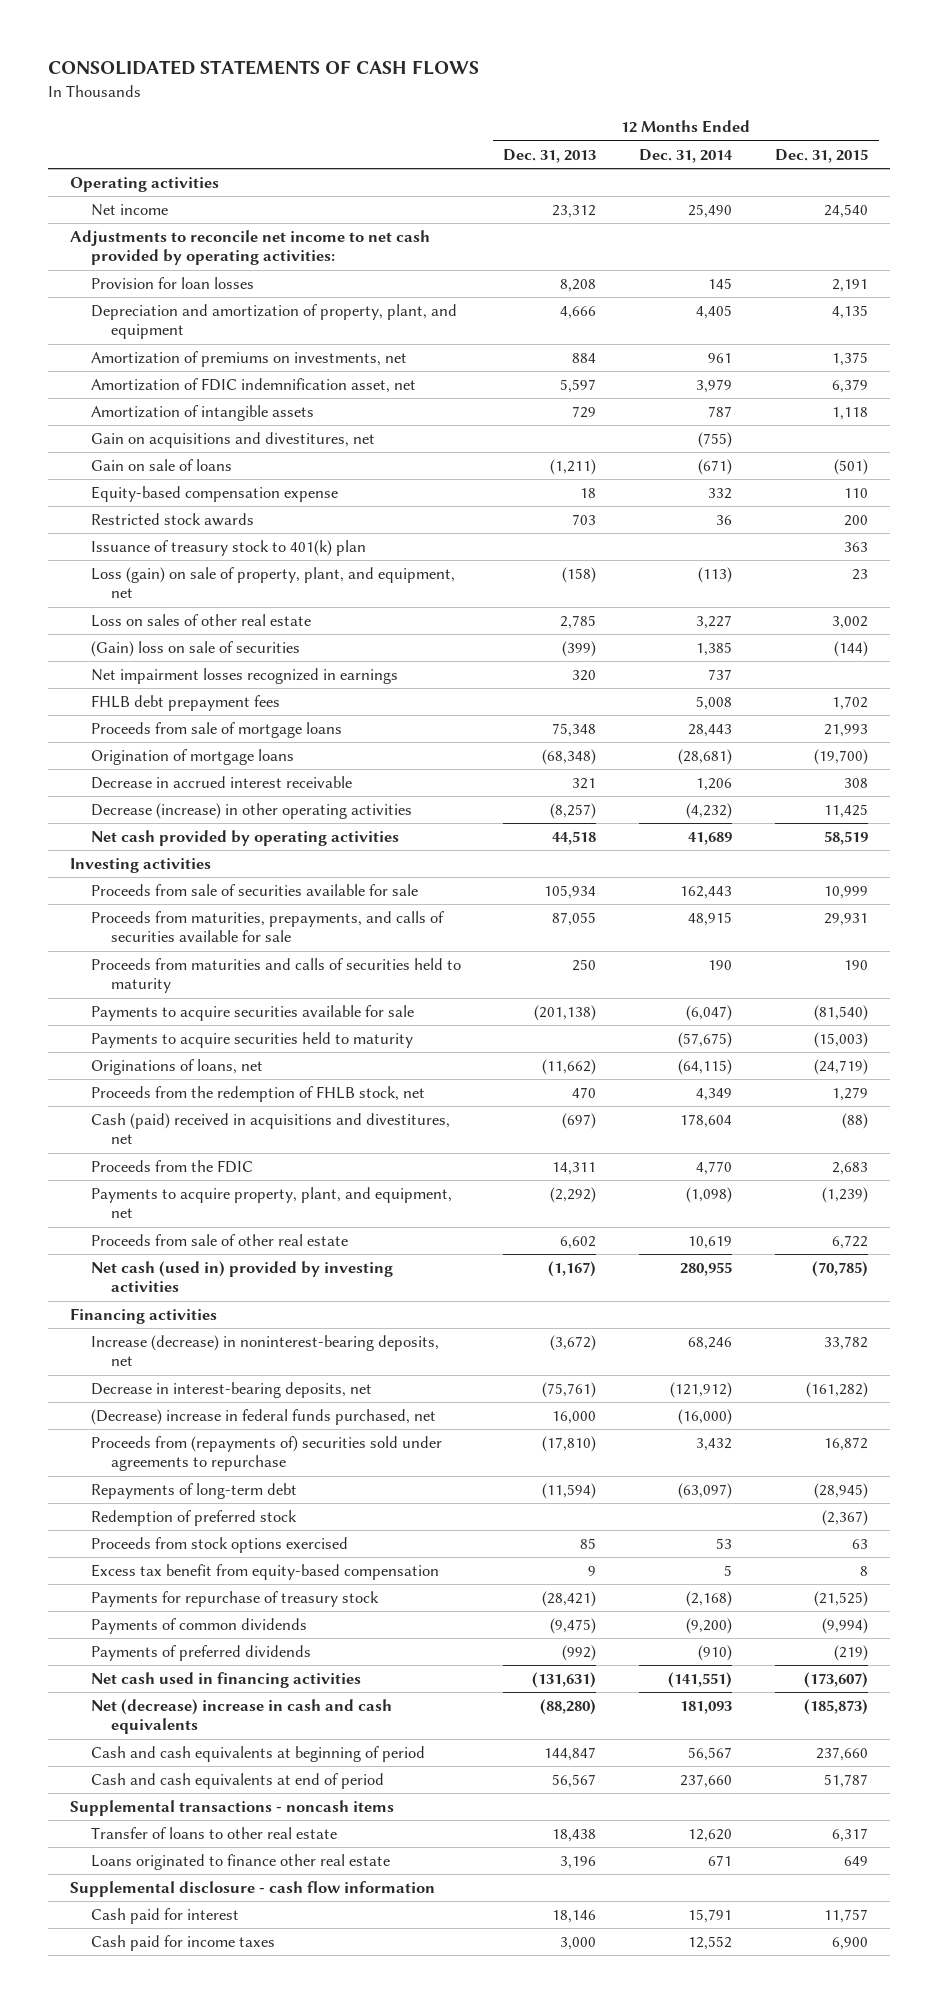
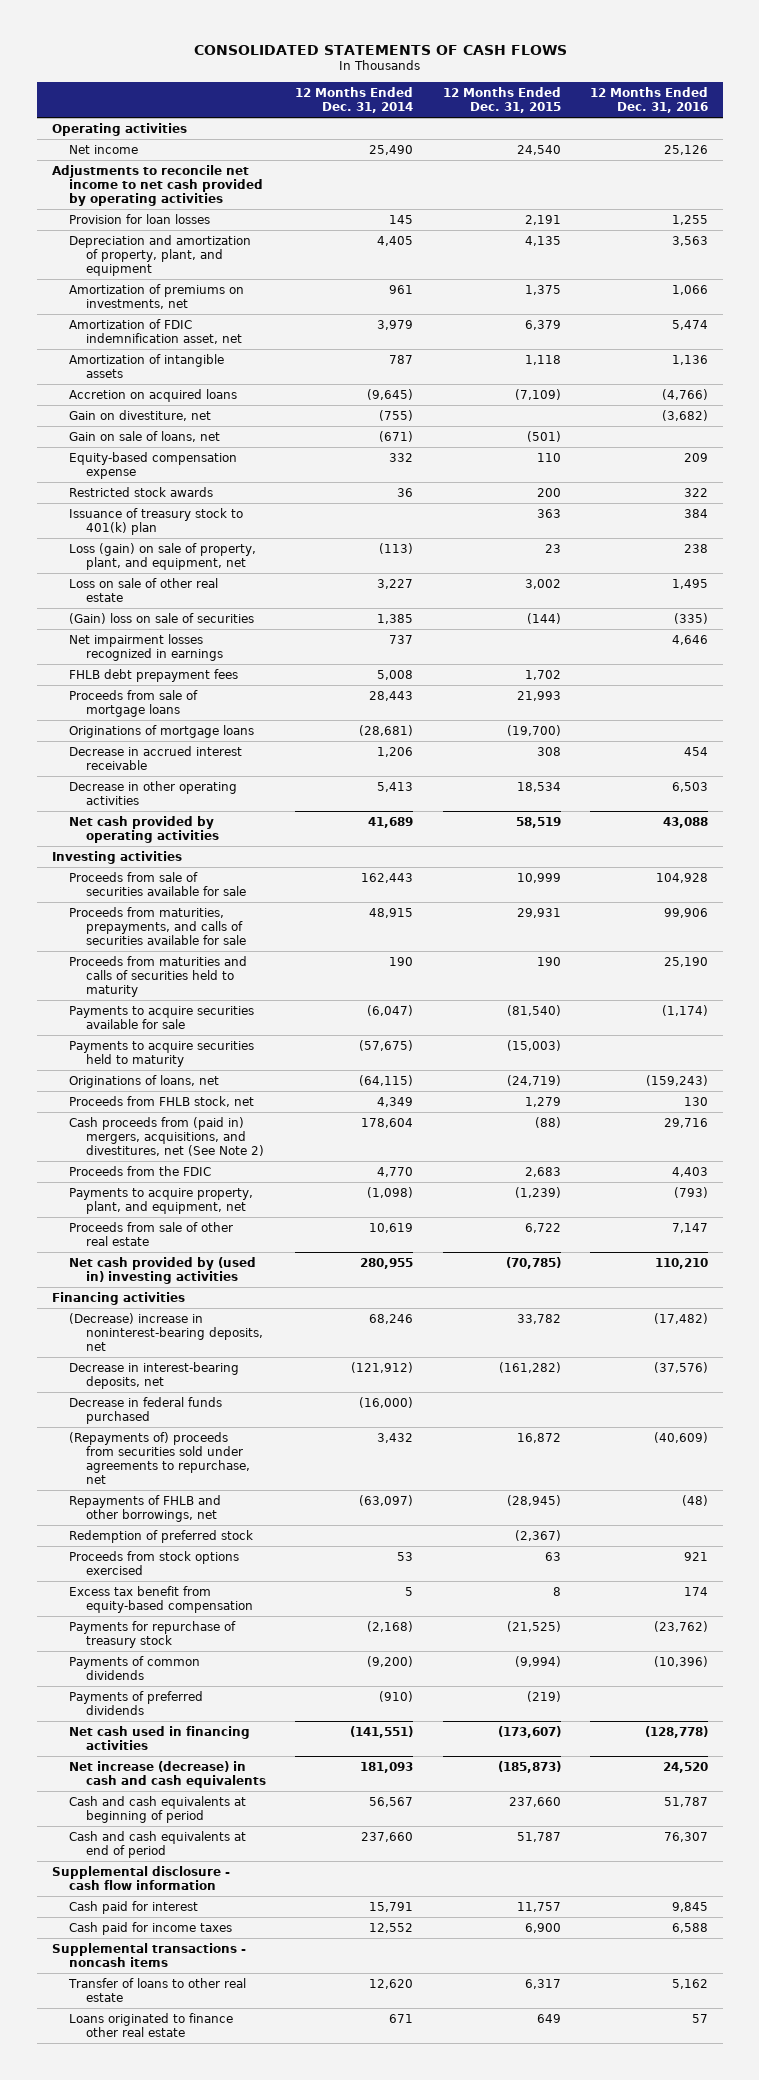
[503,148,597,163] Dec. 31, 2013 -> none
none -> [589,86,708,113] 12 Months Ended Dec. 31, 2016
[69,230,430,266] Adjustments to reconcile net income to net cash provided by operating activities: -> [51,164,263,206] Adjustments to reconcile net income to net cash provided by operating activities
none -> [68,388,237,402] Accretion on acquired loans
[90,432,375,449] Gain on acquisitions and divestitures, net -> [68,409,211,421] Gain on divestiture, net
[90,459,232,472] Gain on sale of loans -> [68,430,220,442] Gain on sale of loans, net
[90,614,311,628] Loss on sales of other real estate -> [68,577,218,602] Loss on sale of other real estate
[90,749,294,766] Origination of mortgage loans -> [68,724,254,738] Originations of mortgage loans
[90,803,412,820] Decrease (increase) in other operating activities -> [68,780,237,805] Decrease in other operating activities
[686,803,733,820] (4,232) -> [377,781,414,792] 5,413
[824,804,869,819] 11,425 -> [516,781,561,792] 18,534
[90,1086,425,1103] Proceeds from the redemption of FHLB stock, net -> [68,1095,254,1107] Proceeds from FHLB stock, net
[90,1113,450,1145] Cash (paid) received in acquisitions and divestitures, net -> [68,1116,265,1156] Cash proceeds from (paid in) mergers, acquisitions, and divestitures, net (See Note 2)
[90,1261,393,1293] Net cash (used in) provided by investing activities -> [68,1256,256,1284] Net cash provided by (used in) investing activities
[90,1335,439,1367] Increase (decrease) in noninterest-bearing deposits, net -> [68,1312,264,1351] (Decrease) increase in noninterest-bearing deposits, net
[90,1409,436,1426] (Decrease) increase in federal funds purchased, net -> [68,1396,222,1424] Decrease in federal funds purchased
[90,1436,442,1472] Proceeds from (repayments of) securities sold under agreements to repurchase -> [68,1431,251,1484] (Repayments of) proceeds from securities sold under agreements to repurchase, net
[90,1483,297,1500] Repayments of long-term debt -> [68,1494,221,1522] Repayments of FHLB and other borrowings, net
[90,1699,392,1735] Net (decrease) increase in cash and cash equivalents -> [68,1760,267,1788] Net increase (decrease) in cash and cash equivalents
[69,1800,394,1817] Supplemental transactions - noncash items -> [51,1942,246,1967] Supplemental transactions - noncash items
[90,1827,337,1840] Transfer of loans to other real estate -> [67,1977,246,2002] Transfer of loans to other real estate
[90,1854,390,1871] Loans originated to finance other real estate -> [68,2012,233,2037] Loans originated to finance other real estate

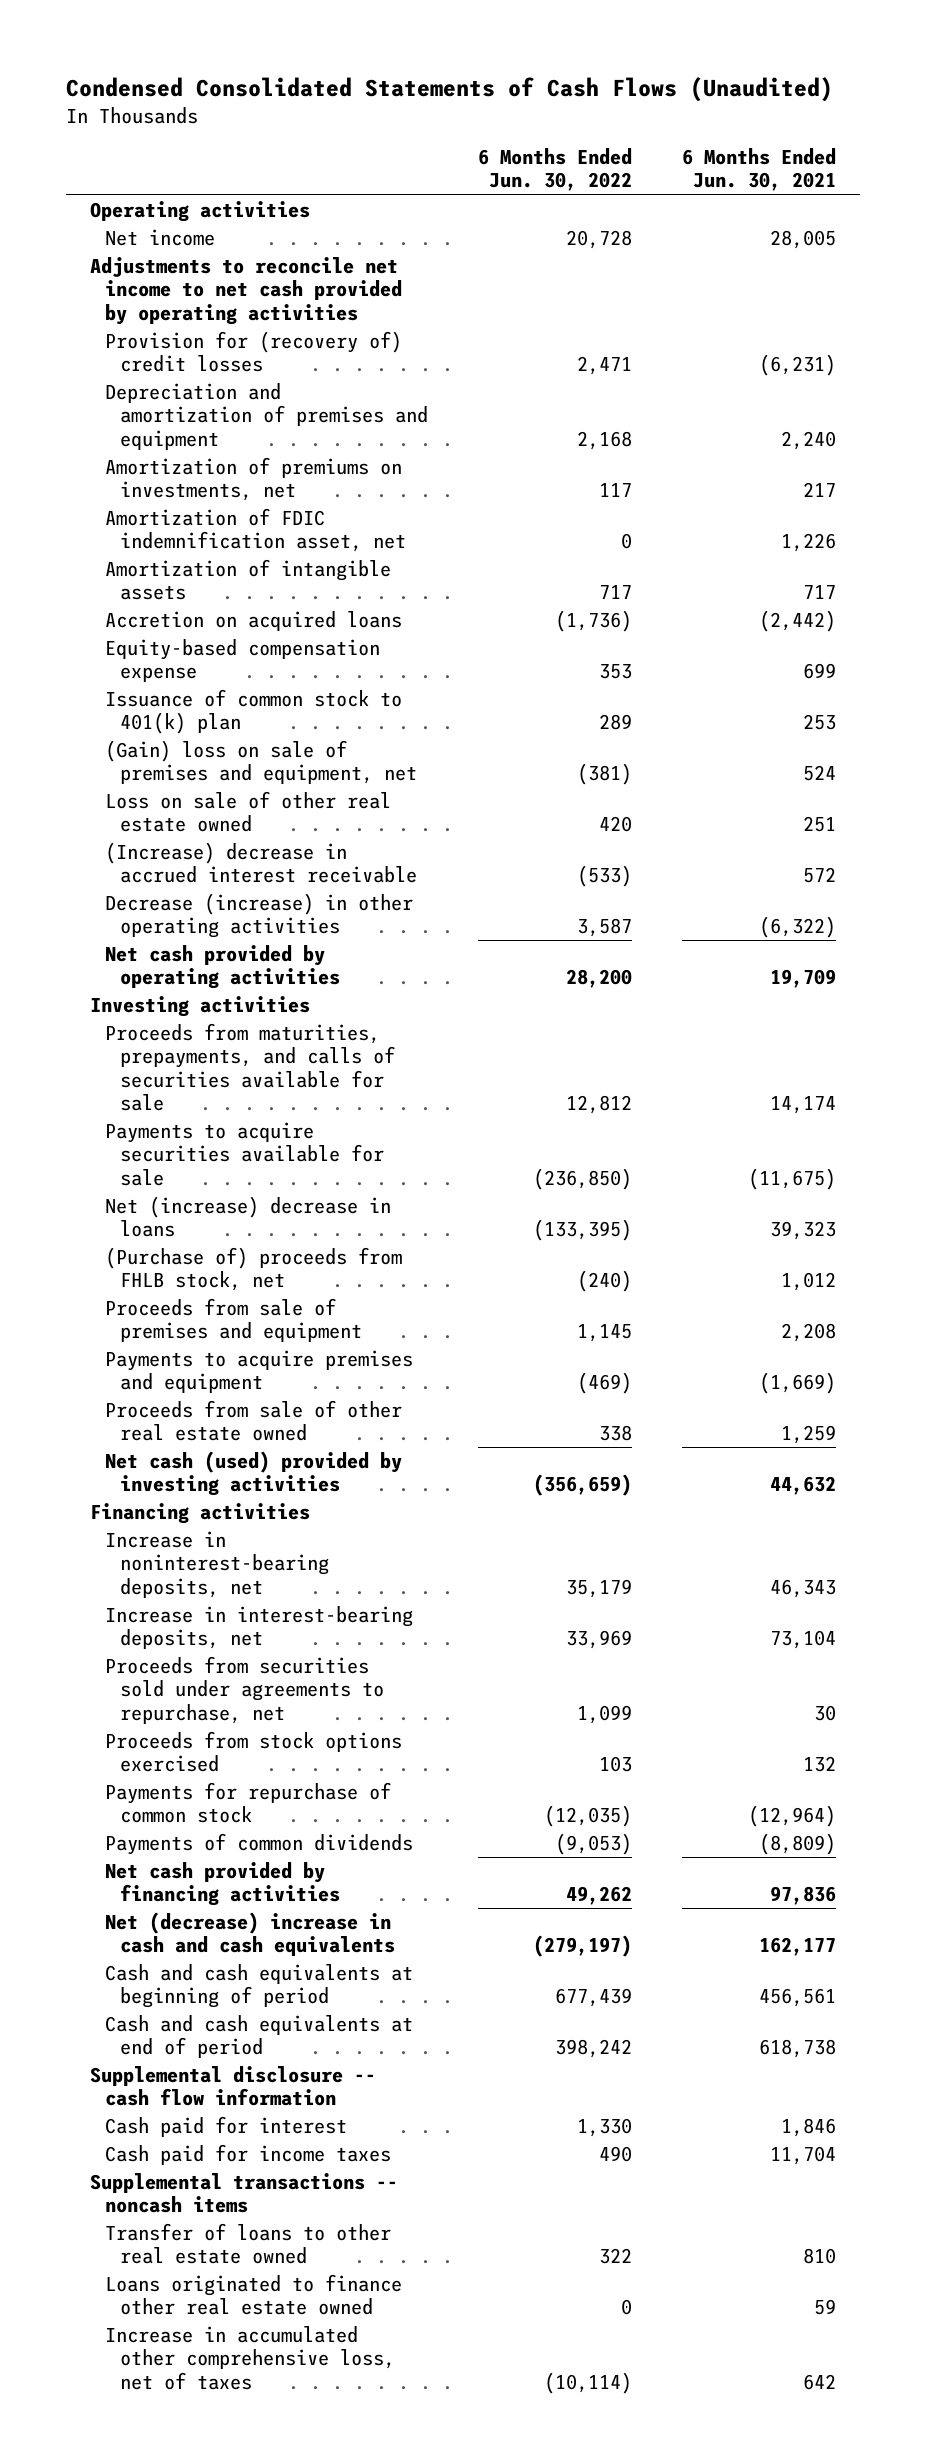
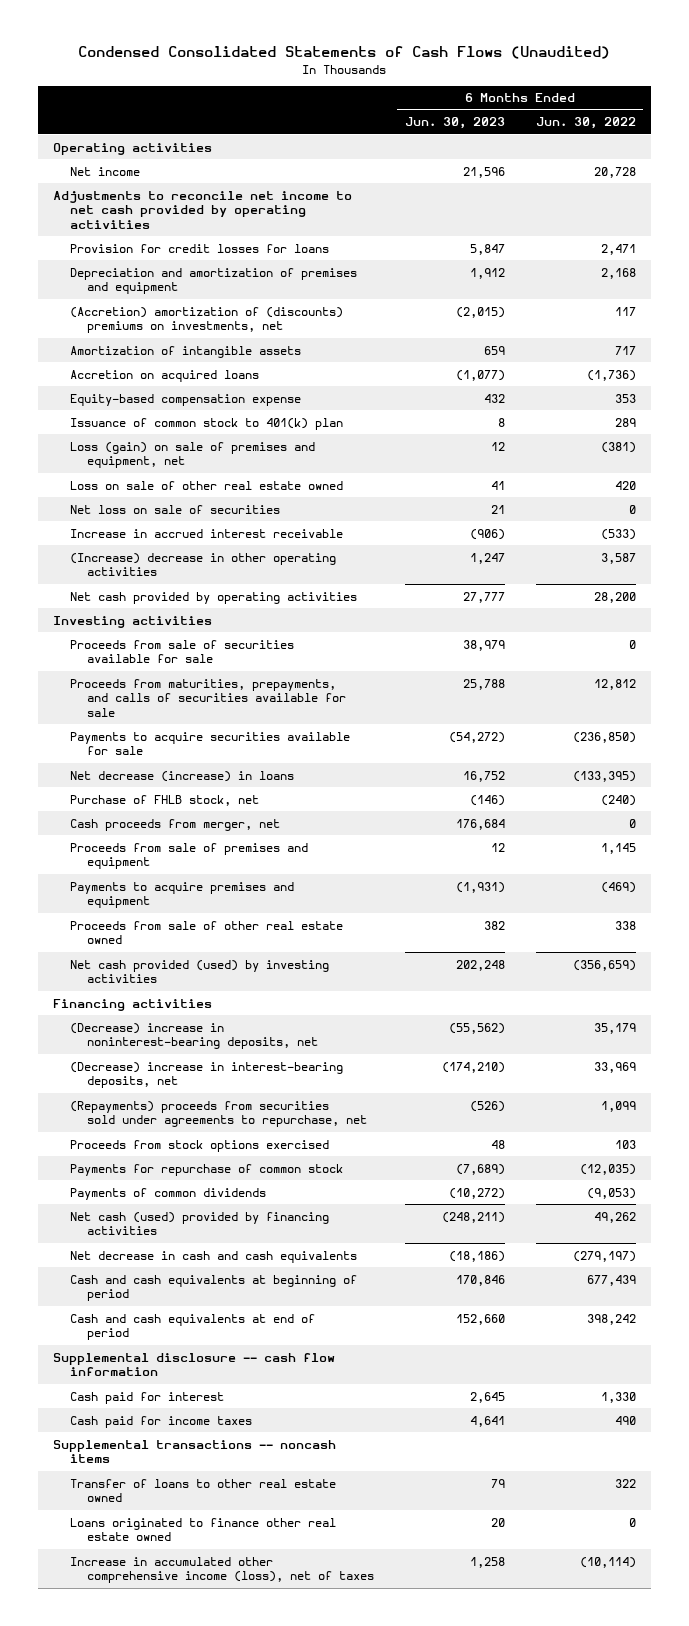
[681,148,836,192] 6 Months Ended Jun. 30, 2021 -> none
none -> [404,117,505,130] Jun. 30, 2023
[105,331,403,373] Provision for (recovery of) credit losses -> [70,243,330,253] Provision for credit losses for loans
[105,508,407,553] Amortization of FDIC indemnification asset, net -> none
[105,457,403,502] Amortization of premiums on investments, net -> [70,306,344,334] (Accretion) amortization of (discounts) premiums on investments, net
[105,740,418,785] (Gain) loss on sale of premises and equipment, net -> [70,441,316,469] Loss (gain) on sale of premises and equipment, net
none -> [70,504,281,514] Net loss on sale of securities
[105,842,418,884] (Increase) decrease in accrued interest receivable -> [70,528,344,538] Increase in accrued interest receivable
[105,893,414,939] Decrease (increase) in other operating activities -> [70,552,337,577] (Increase) decrease in other operating activities
none -> [70,639,295,664] Proceeds from sale of securities available for sale
[105,1196,392,1238] Net (increase) decrease in loans -> [70,770,295,782] Net decrease (increase) in loans
[105,1247,403,1292] (Purchase of) proceeds from FHLB stock, net -> [70,794,260,806] Purchase of FHLB stock, net
none -> [70,818,281,831] Cash proceeds from merger, net
[105,1451,403,1497] Net cash (used) provided by investing activities -> [70,959,330,984] Net cash provided (used) by investing activities
[105,1531,330,1598] Increase in noninterest-bearing deposits, net -> [70,1022,319,1050] (Decrease) increase in noninterest-bearing deposits, net
[105,1606,414,1650] Increase in interest-bearing deposits, net -> [70,1061,344,1089] (Decrease) increase in interest-bearing deposits, net
[105,1656,385,1724] Proceeds from securities sold under agreements to repurchase, net -> [70,1100,368,1128] (Repayments) proceeds from securities sold under agreements to repurchase, net
[105,1862,341,1907] Net cash provided by financing activities -> [70,1211,330,1236] Net cash (used) provided by financing activities
[105,1912,396,1957] Net (decrease) increase in cash and cash equivalents -> [70,1250,358,1263] Net decrease in cash and cash equivalents
[105,2326,396,2390] Increase in accumulated other comprehensive loss, net of taxes -> [70,1556,375,1584] Increase in accumulated other comprehensive income (loss), net of taxes

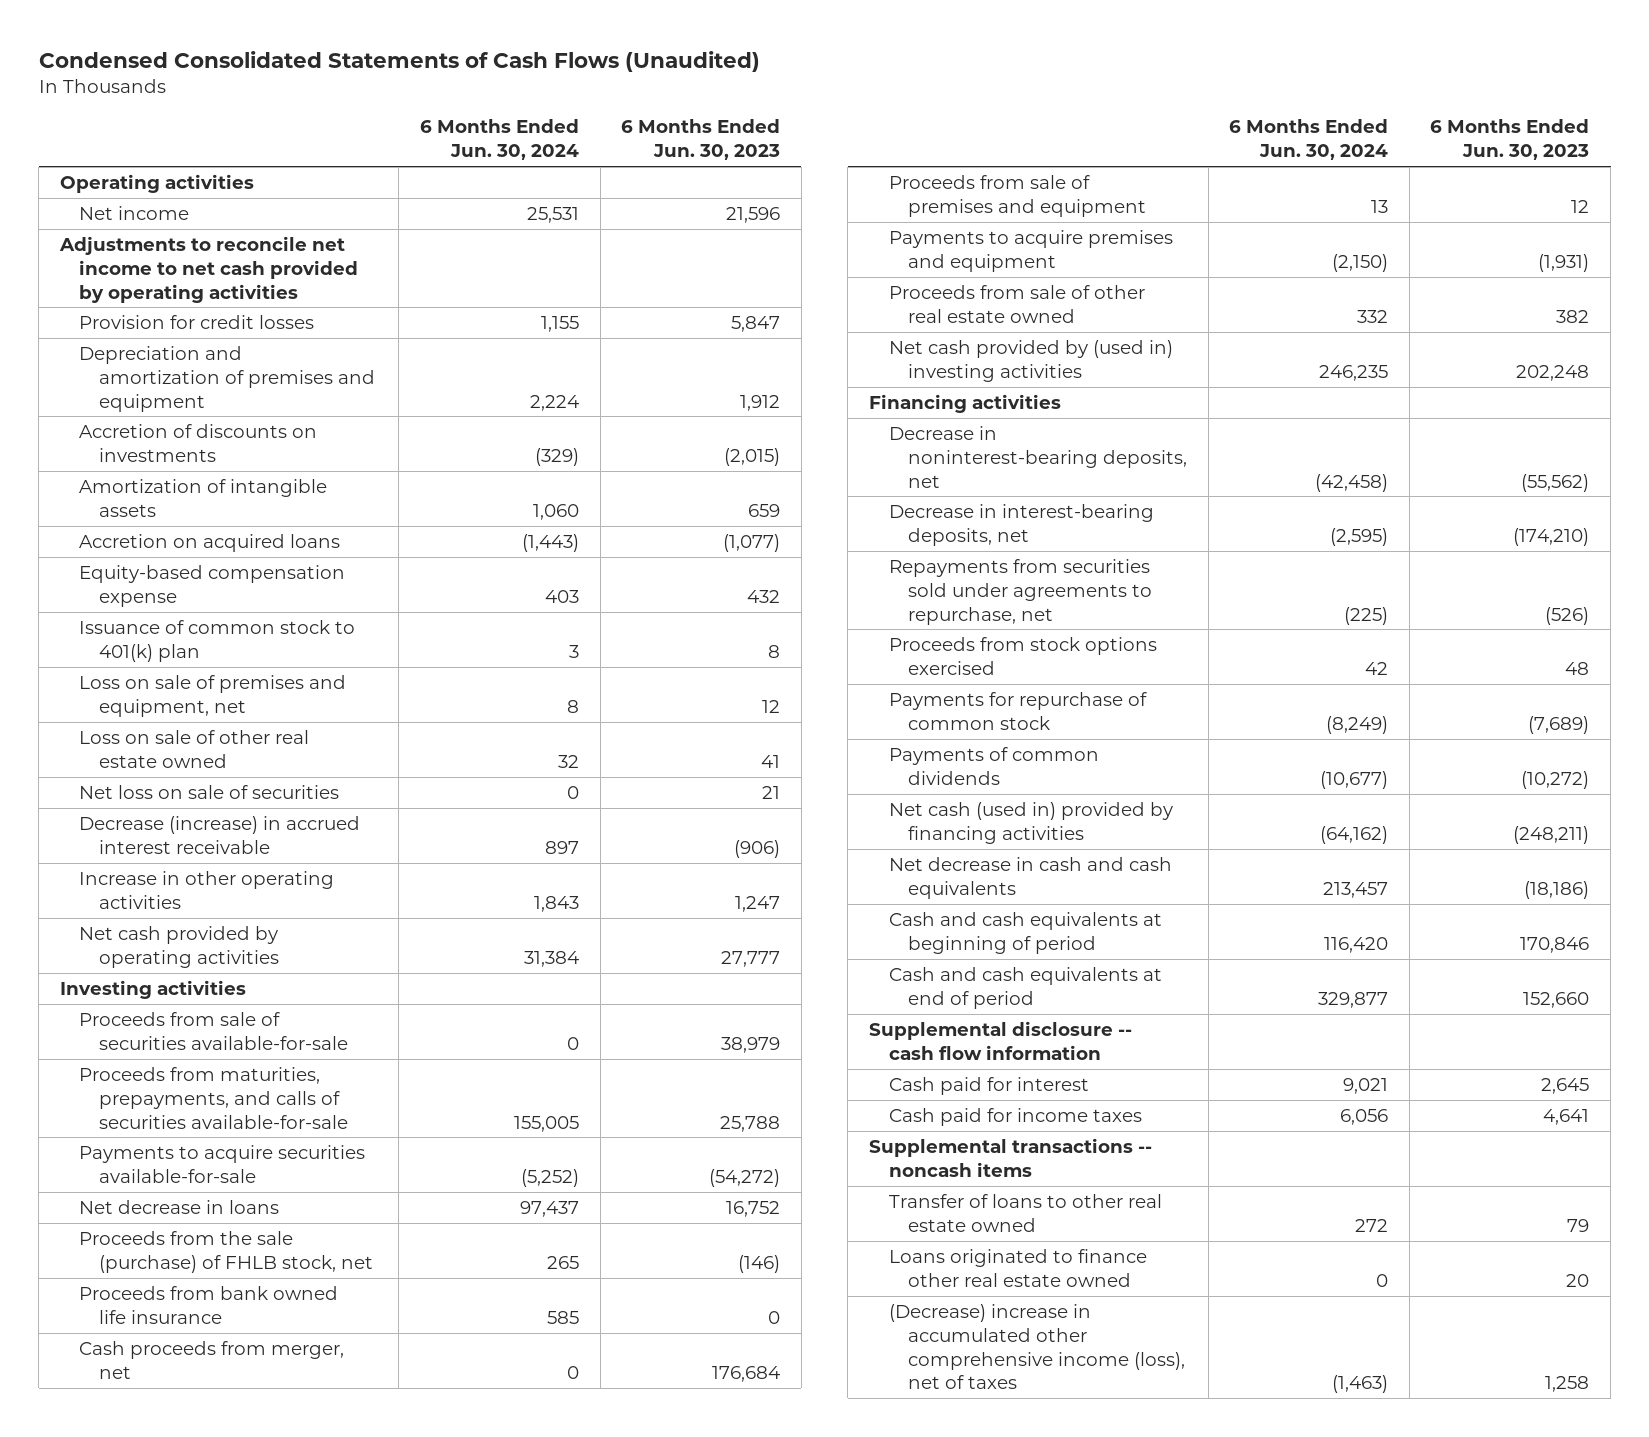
[535,117,636,130] Jun. 30, 2022 -> none
none -> [419,119,579,161] 6 Months Ended Jun. 30, 2024
[70,243,330,253] Provision for credit losses for loans -> [79,314,315,329] Provision for credit losses
[70,306,344,334] (Accretion) amortization of (discounts) premiums on investments, net -> [79,423,318,462] Accretion of discounts on investments
[70,441,316,469] Loss (gain) on sale of premises and equipment, net -> [79,674,347,717] Loss on sale of premises and equipment, net
[70,528,344,538] Increase in accrued interest receivable -> [79,815,361,854] Decrease (increase) in accrued interest receivable
[70,552,337,577] (Increase) decrease in other operating activities -> [79,870,335,909] Increase in other operating activities
[70,639,295,664] Proceeds from sale of securities available for sale -> [79,1011,348,1050] Proceeds from sale of securities available-for-sale
[70,678,347,718] Proceeds from maturities, prepayments, and calls of securities available for sale -> [79,1066,348,1129] Proceeds from maturities, prepayments, and calls of securities available-for-sale
[70,731,351,756] Payments to acquire securities available for sale -> [79,1144,366,1183] Payments to acquire securities available-for-sale
[70,770,295,782] Net decrease (increase) in loans -> [79,1199,280,1214] Net decrease in loans
[70,794,260,806] Purchase of FHLB stock, net -> [79,1230,373,1273] Proceeds from the sale (purchase) of FHLB stock, net
none -> [79,1285,339,1324] Proceeds from bank owned life insurance
[70,959,330,984] Net cash provided (used) by investing activities -> [888,339,1173,382] Net cash provided by (used in) investing activities
[70,1022,319,1050] (Decrease) increase in noninterest-bearing deposits, net -> [888,425,1187,488] Decrease in noninterest-bearing deposits, net
[70,1061,344,1089] (Decrease) increase in interest-bearing deposits, net -> [888,503,1154,546] Decrease in interest-bearing deposits, net
[70,1100,368,1128] (Repayments) proceeds from securities sold under agreements to repurchase, net -> [888,558,1152,625] Repayments from securities sold under agreements to repurchase, net
[70,1211,330,1236] Net cash (used) provided by financing activities -> [888,801,1173,844] Net cash (used in) provided by financing activities
[70,1556,375,1584] Increase in accumulated other comprehensive income (loss), net of taxes -> [888,1303,1185,1390] (Decrease) increase in accumulated other comprehensive income (loss), net of taxes

